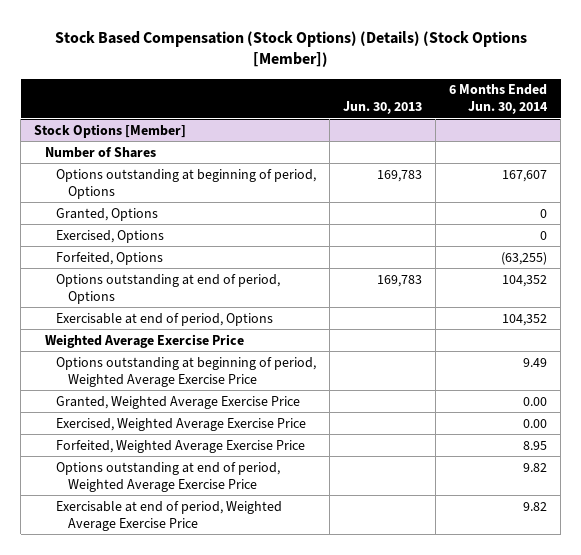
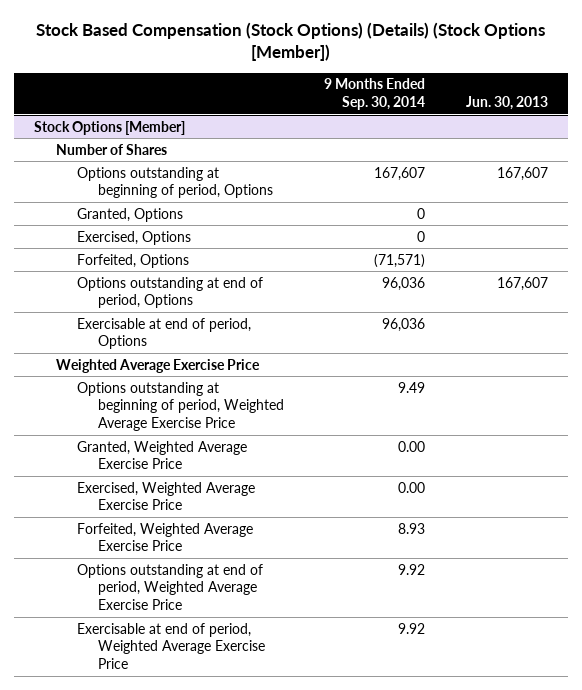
[449,84,549,115] 6 Months Ended Jun. 30, 2014 -> none
none -> [324,78,426,111] 9 Months Ended Sep. 30, 2014
[377,169,423,182] 169,783 -> [496,166,548,181] 167,607
[377,274,423,287] 169,783 -> [496,276,548,291] 167,607

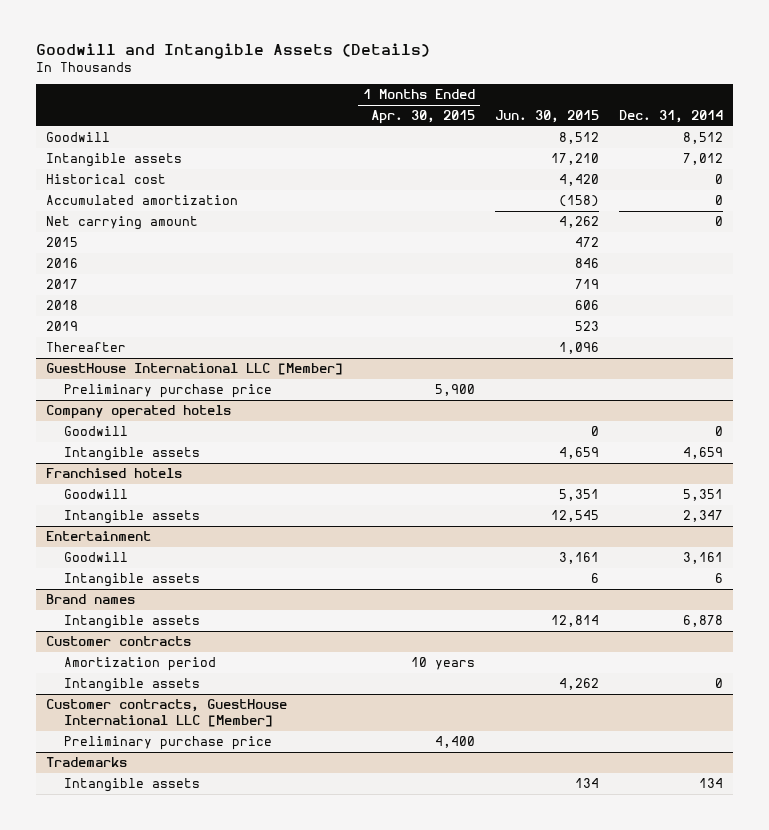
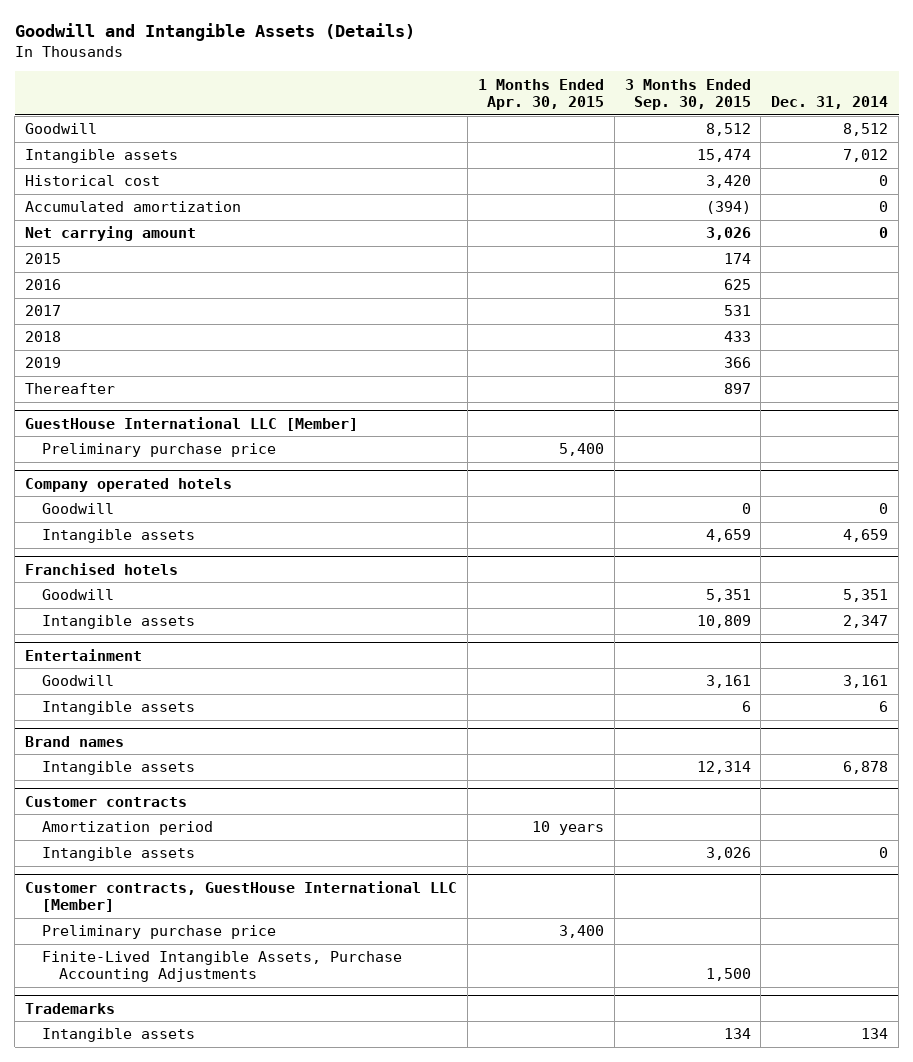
[495,110,600,124] Jun. 30, 2015 -> none
none -> [624,78,751,110] 3 Months Ended Sep. 30, 2015
[434,384,475,397] 5,900 -> [558,443,604,457] 5,400
[434,736,475,749] 4,400 -> [558,925,604,939] 3,400
none -> [41,951,402,983] Finite-Lived Intangible Assets, Purchase Accounting Adjustments

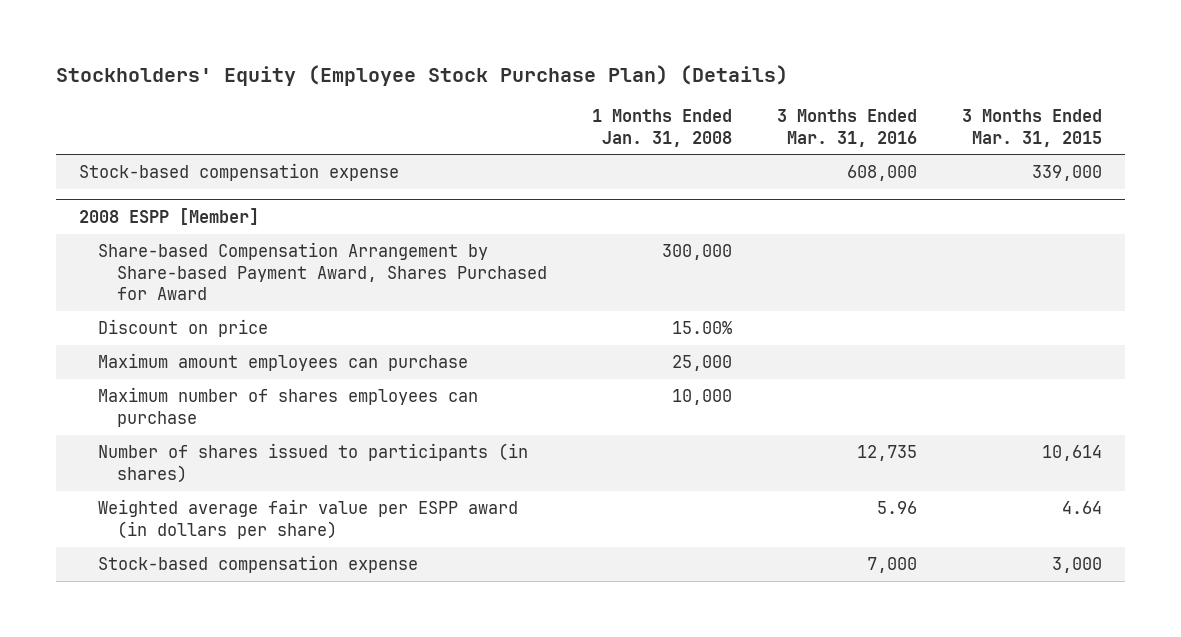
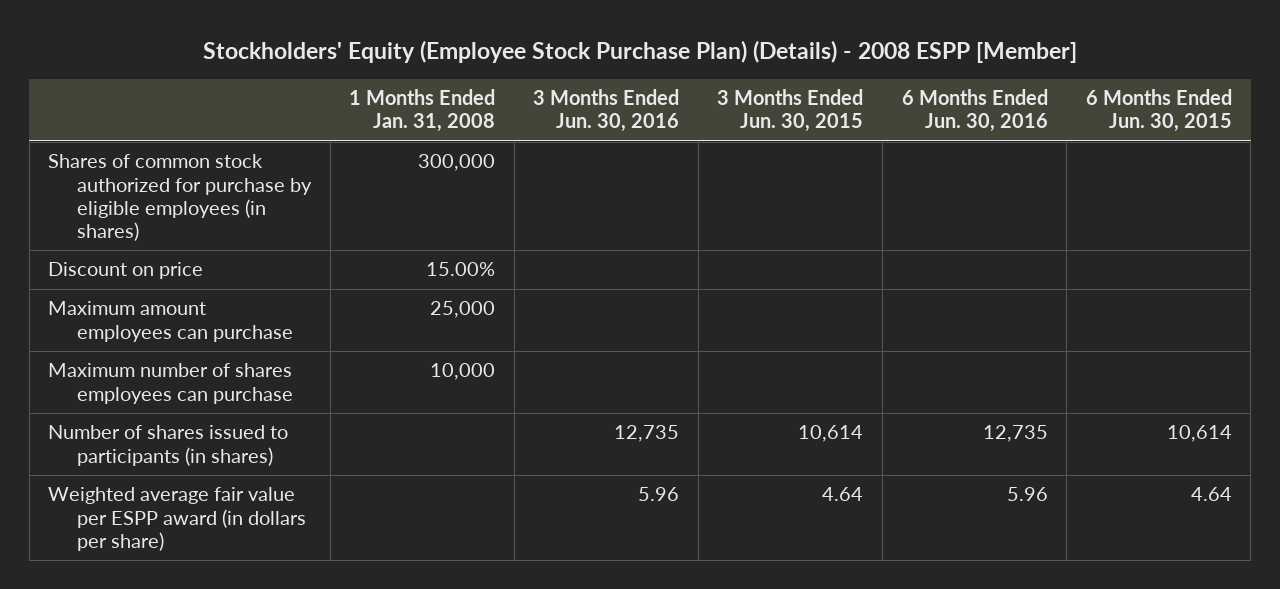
[56,65,789,87] Stockholders' Equity (Employee Stock Purchase Plan) (Details) -> [203,40,1078,64] Stockholders' Equity (Employee Stock Purchase Plan) (Details) - 2008 ESPP [Member]
[777,109,918,147] 3 Months Ended Mar. 31, 2016 -> none
[962,109,1103,147] 3 Months Ended Mar. 31, 2015 -> none
none -> [533,89,680,133] 3 Months Ended Jun. 30, 2016
none -> [717,89,864,133] 3 Months Ended Jun. 30, 2015
none -> [901,89,1048,133] 6 Months Ended Jun. 30, 2016
none -> [1085,89,1232,133] 6 Months Ended Jun. 30, 2015
[78,163,399,182] Stock-based compensation expense -> none
[78,207,259,225] 2008 ESPP [Member] -> none
[97,242,547,301] Share-based Compensation Arrangement by Share-based Payment Award, Shares Purchased for Award -> none
[97,319,268,338] Discount on price -> none
[97,353,468,372] Maximum amount employees can purchase -> none
[97,387,478,427] Maximum number of shares employees can purchase -> none
[97,443,528,483] Number of shares issued to participants (in shares) -> none
[97,499,518,539] Weighted average fair value per ESPP award (in dollars per share) -> none
[97,555,418,574] Stock-based compensation expense -> none
none -> [48,154,312,242] Shares of common stock authorized for purchase by eligible employees (in shares)
none -> [48,262,204,280] Discount on price
none -> [48,301,293,342] Maximum amount employees can purchase
none -> [48,363,293,404] Maximum number of shares employees can purchase
none -> [48,425,289,466] Number of shares issued to participants (in shares)
none -> [48,487,306,551] Weighted average fair value per ESPP award (in dollars per share)

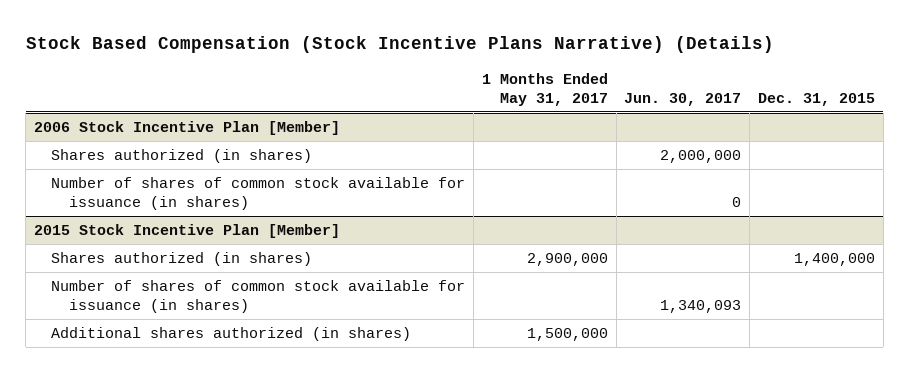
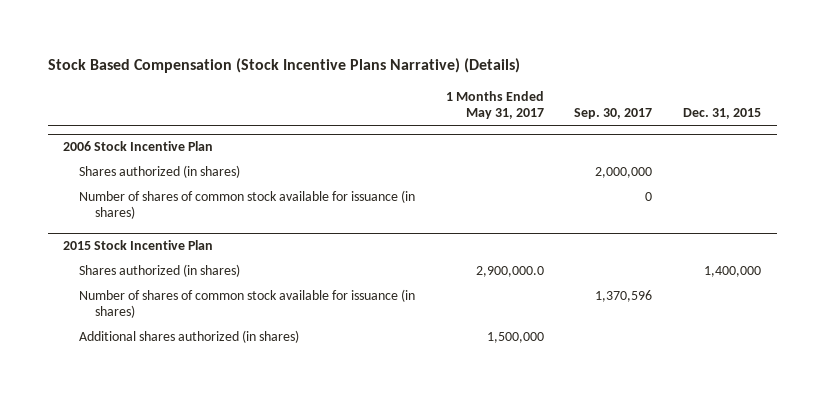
[624,92,742,106] Jun. 30, 2017 -> none
none -> [574,108,653,120] Sep. 30, 2017
[34,121,341,136] 2006 Stock Incentive Plan [Member] -> [63,141,214,152] 2006 Stock Incentive Plan
[34,224,341,239] 2015 Stock Incentive Plan [Member] -> [63,240,214,251] 2015 Stock Incentive Plan
[526,253,608,267] 2,900,000 -> [475,266,544,278] 2,900,000.0

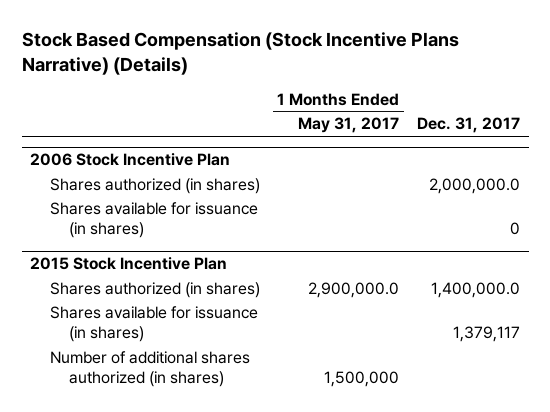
[574,108,653,120] Sep. 30, 2017 -> none
[683,108,762,120] Dec. 31, 2015 -> none
none -> [416,117,520,134] Dec. 31, 2017
[78,190,415,220] Number of shares of common stock available for issuance (in shares) -> [49,201,258,239] Shares available for issuance (in shares)
[78,289,415,319] Number of shares of common stock available for issuance (in shares) -> [49,305,258,343] Shares available for issuance (in shares)
[78,330,299,344] Additional shares authorized (in shares) -> [49,350,250,388] Number of additional shares authorized (in shares)

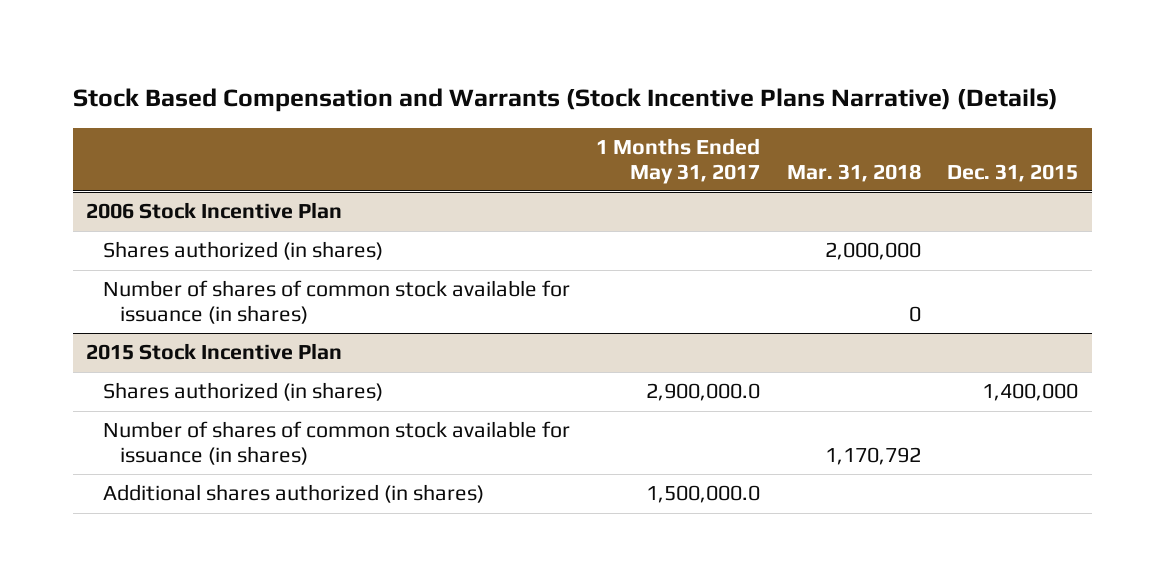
[21,32,459,76] Stock Based Compensation (Stock Incentive Plans Narrative) (Details) -> [72,88,1058,113] Stock Based Compensation and Warrants (Stock Incentive Plans Narrative) (Details)
[416,117,520,134] Dec. 31, 2017 -> none
none -> [786,163,921,182] Mar. 31, 2018
none -> [947,163,1079,182] Dec. 31, 2015
[49,201,258,239] Shares available for issuance (in shares) -> [102,280,570,325] Number of shares of common stock available for issuance (in shares)
[49,305,258,343] Shares available for issuance (in shares) -> [102,421,570,466] Number of shares of common stock available for issuance (in shares)
[49,350,250,388] Number of additional shares authorized (in shares) -> [102,484,484,504] Additional shares authorized (in shares)
[324,371,400,388] 1,500,000 -> [646,485,761,504] 1,500,000.0

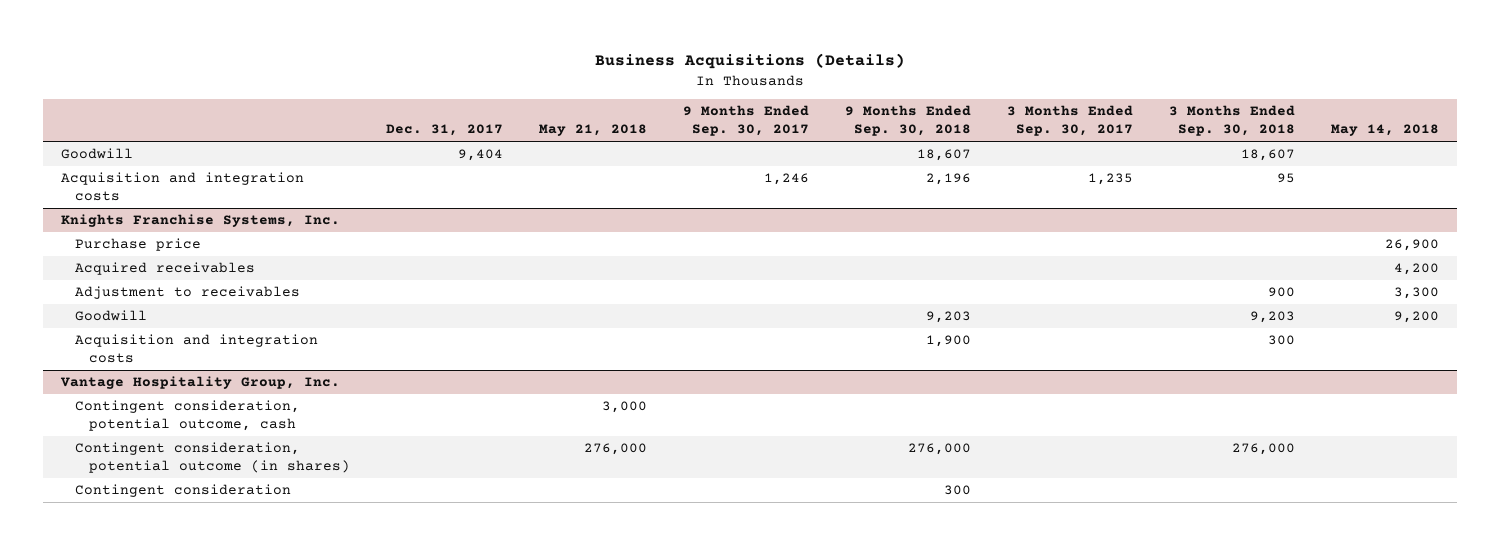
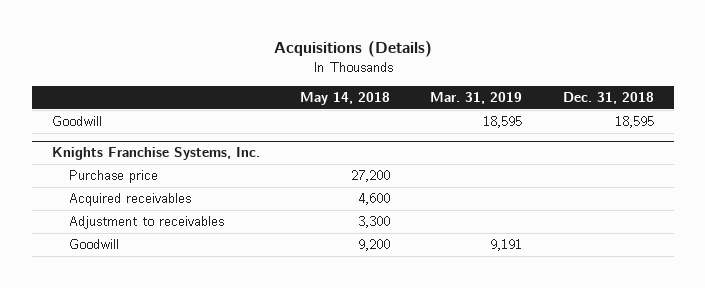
[595,53,906,70] Business Acquisitions (Details) -> [273,41,432,58] Acquisitions (Details)
[386,124,504,137] Dec. 31, 2017 -> none
[539,124,648,137] May 21, 2018 -> none
[683,105,810,137] 9 Months Ended Sep. 30, 2017 -> none
[845,105,972,137] 9 Months Ended Sep. 30, 2018 -> none
[1007,105,1134,137] 3 Months Ended Sep. 30, 2017 -> none
[1169,105,1296,137] 3 Months Ended Sep. 30, 2018 -> none
none -> [430,92,523,105] Mar. 31, 2019
none -> [562,92,654,105] Dec. 31, 2018
[60,172,304,202] Acquisition and integration costs -> none
[1385,239,1440,252] 26,900 -> [351,170,391,183] 27,200
[1394,263,1440,276] 4,200 -> [358,193,391,206] 4,600
[75,334,319,364] Acquisition and integration costs -> none
[59,376,340,390] Vantage Hospitality Group, Inc. -> none
[75,400,301,432] Contingent consideration, potential outcome, cash -> none
[75,442,351,474] Contingent consideration, potential outcome (in shares) -> none
[75,484,292,498] Contingent consideration -> none

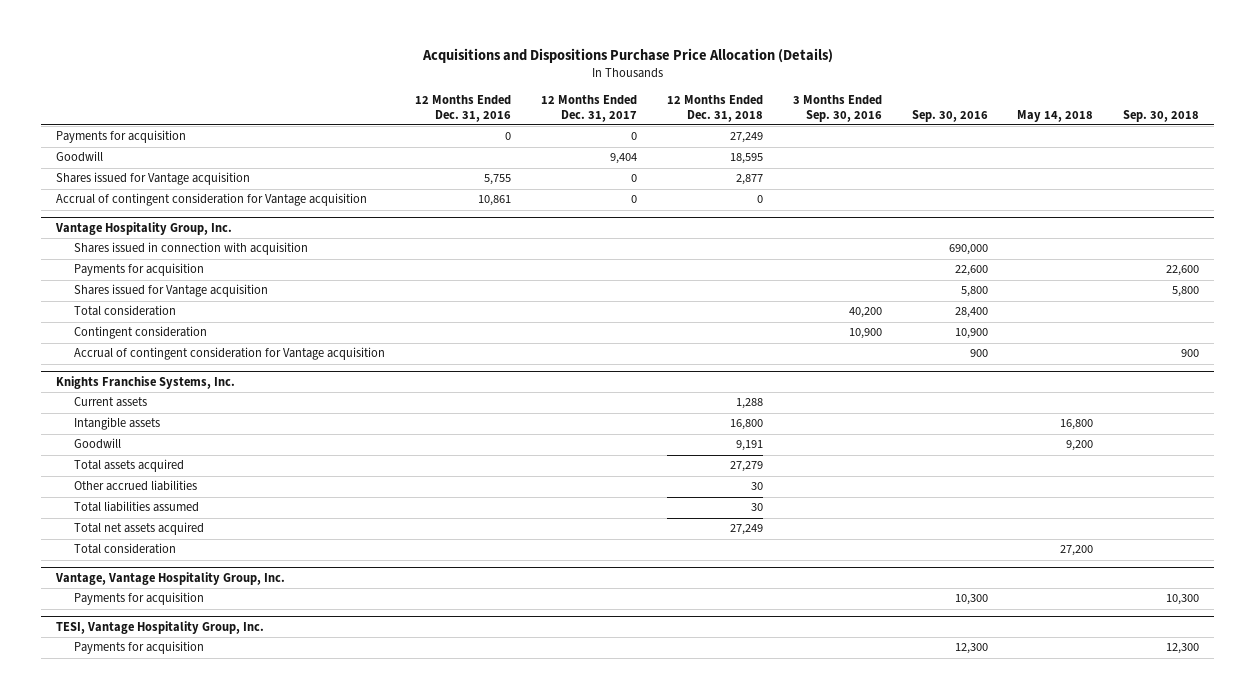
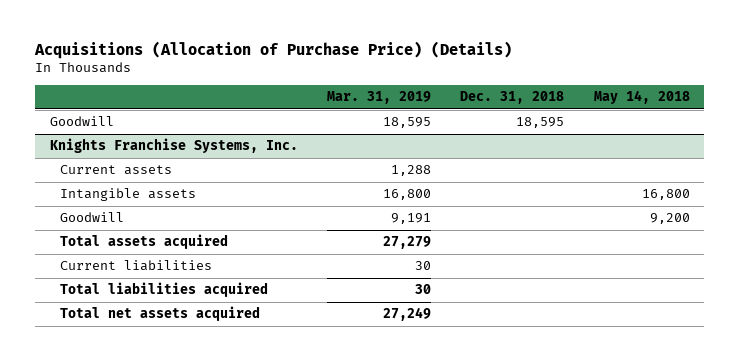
[421,48,833,64] Acquisitions and Dispositions Purchase Price Allocation (Details) -> [33,40,512,59] Acquisitions (Allocation of Purchase Price) (Details)
[415,94,512,122] 12 Months Ended Dec. 31, 2016 -> none
[540,94,637,122] 12 Months Ended Dec. 31, 2017 -> none
[666,94,763,122] 12 Months Ended Dec. 31, 2018 -> none
[792,94,882,122] 3 Months Ended Sep. 30, 2016 -> none
[911,109,988,122] Sep. 30, 2016 -> none
[1123,109,1200,122] Sep. 30, 2018 -> none
none -> [326,91,431,105] Mar. 31, 2019
none -> [460,91,565,105] Dec. 31, 2018
[55,130,186,144] Payments for acquisition -> none
[55,172,250,186] Shares issued for Vantage acquisition -> none
[55,193,367,207] Accrual of contingent consideration for Vantage acquisition -> none
[54,221,232,235] Vantage Hospitality Group, Inc. -> none
[74,242,309,256] Shares issued in connection with acquisition -> none
[74,263,205,277] Payments for acquisition -> none
[74,284,269,298] Shares issued for Vantage acquisition -> none
[74,305,177,317] Total consideration -> none
[74,326,208,340] Contingent consideration -> none
[74,347,386,361] Accrual of contingent consideration for Vantage acquisition -> none
[74,480,198,492] Other accrued liabilities -> [59,260,212,272] Current liabilities
[74,501,200,513] Total liabilities assumed -> [59,282,268,298] Total liabilities acquired
[74,543,177,555] Total consideration -> none
[54,571,285,585] Vantage, Vantage Hospitality Group, Inc. -> none
[74,592,205,606] Payments for acquisition -> none
[55,620,264,634] TESI, Vantage Hospitality Group, Inc. -> none
[74,641,205,655] Payments for acquisition -> none

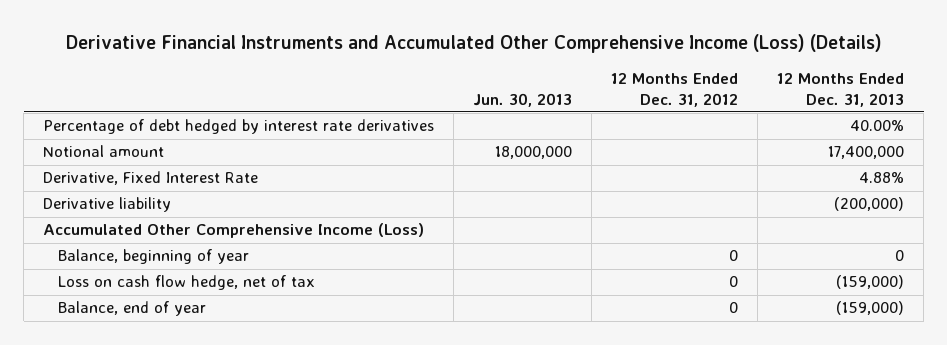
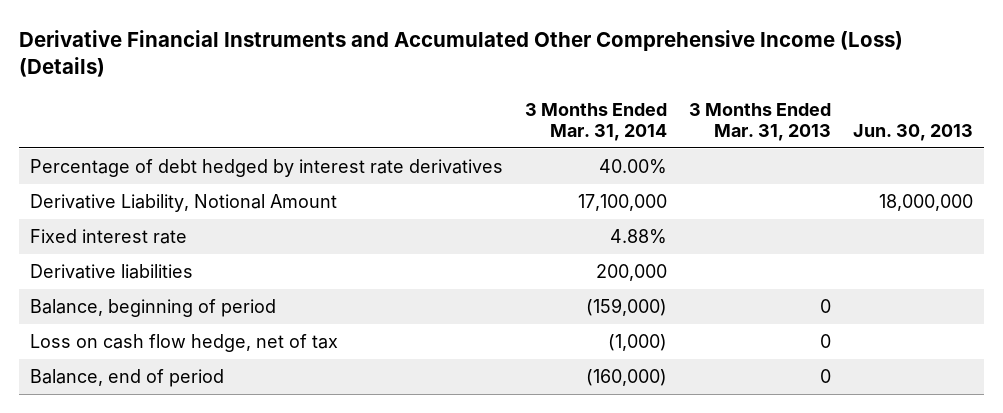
[611,72,739,107] 12 Months Ended Dec. 31, 2012 -> none
[777,72,905,107] 12 Months Ended Dec. 31, 2013 -> none
none -> [524,102,667,141] 3 Months Ended Mar. 31, 2014
none -> [689,102,832,141] 3 Months Ended Mar. 31, 2013
[43,223,425,239] Accumulated Other Comprehensive Income (Loss) -> none
[43,145,165,158] Notional amount -> [29,193,337,212] Derivative Liability, Notional Amount
[43,171,259,186] Derivative, Fixed Interest Rate -> [29,228,187,244] Fixed interest rate
[43,197,172,213] Derivative liability -> [29,263,193,279] Derivative liabilities
[57,249,249,265] Balance, beginning of year -> [29,298,276,317] Balance, beginning of period
[57,301,206,317] Balance, end of year -> [29,368,224,387] Balance, end of period

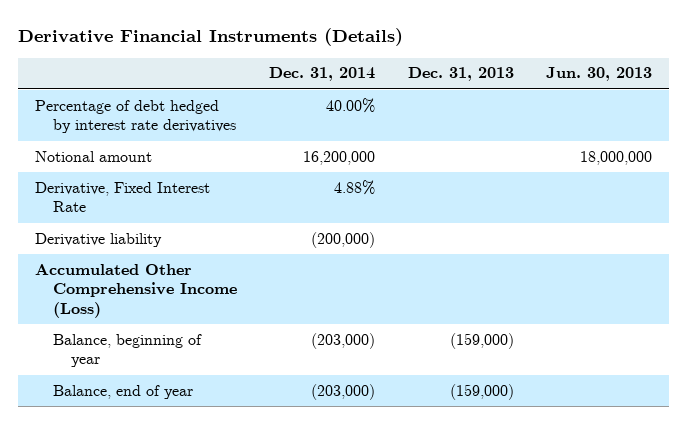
[18,29,903,78] Derivative Financial Instruments and Accumulated Other Comprehensive Income (Loss) (Details) -> [18,28,404,47] Derivative Financial Instruments (Details)
[524,102,667,141] 3 Months Ended Mar. 31, 2014 -> none
[689,102,832,141] 3 Months Ended Mar. 31, 2013 -> none
none -> [269,67,376,82] Dec. 31, 2014
none -> [407,67,514,82] Dec. 31, 2013
[29,333,338,352] Loss on cash flow hedge, net of tax -> none
[29,193,337,212] Derivative Liability, Notional Amount -> [34,150,152,162] Notional amount
[29,228,187,244] Fixed interest rate -> [34,181,210,213] Derivative, Fixed Interest Rate
[29,263,193,279] Derivative liabilities -> [34,232,162,247] Derivative liability
none -> [34,263,238,319] Accumulated Other Comprehensive Income (Loss)
[29,298,276,317] Balance, beginning of period -> [53,333,203,368] Balance, beginning of year
[29,368,224,387] Balance, end of period -> [53,384,194,399] Balance, end of year

